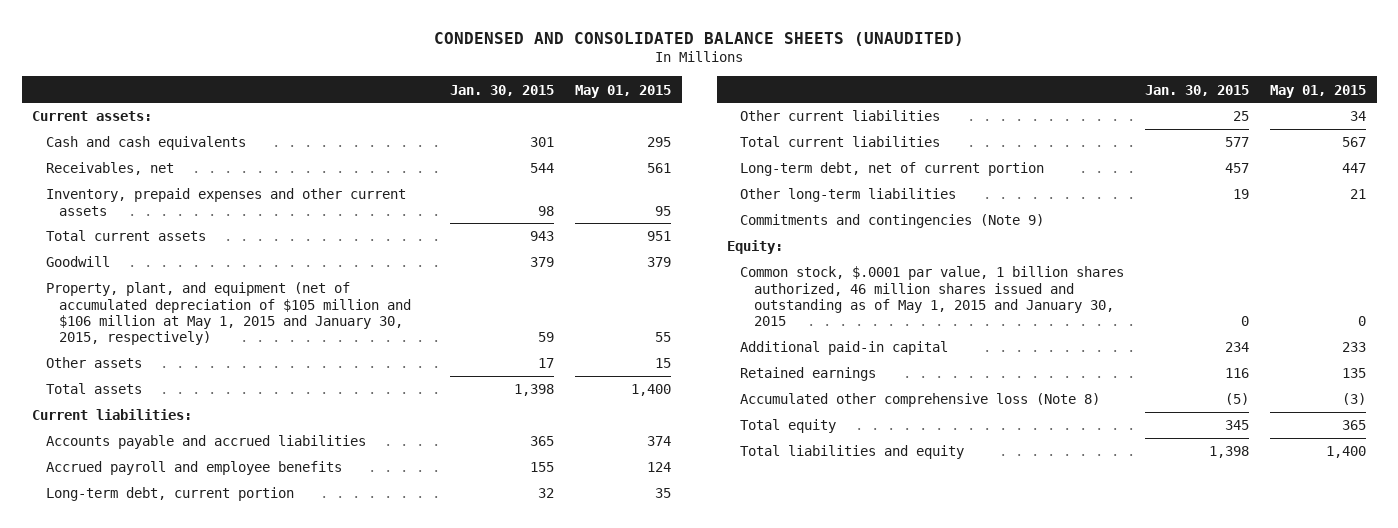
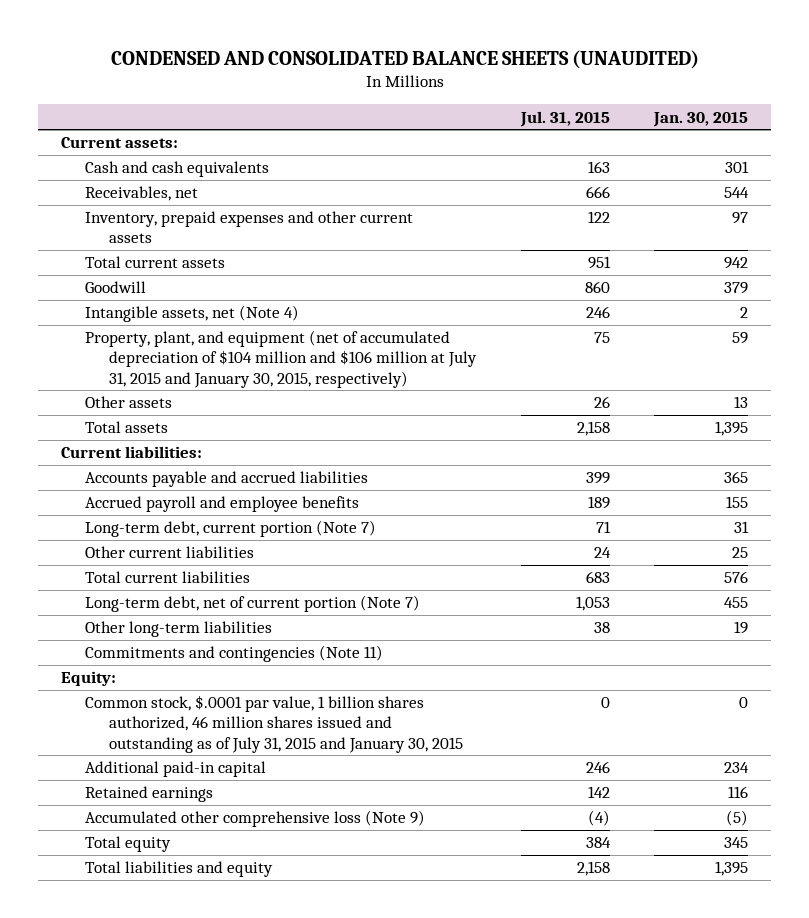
[575,84,672,98] May 01, 2015 -> none
none -> [519,110,610,127] Jul. 31, 2015
[538,205,555,216] 98 -> [732,212,749,225] 97
[530,231,555,242] 943 -> [724,257,749,270] 942
none -> [84,305,299,323] Intangible assets, net (Note 4)
[45,282,411,346] Property, plant, and equipment (net of accumulated depreciation of $105 million and $106 million at May 1, 2015 and January 30, 2015, respectively) -> [84,330,477,388] Property, plant, and equipment (net of accumulated depreciation of $104 million and $106 million at July 31, 2015 and January 30, 2015, respectively)
[538,358,555,369] 17 -> [734,396,749,409] 13
[514,384,555,397] 1,398 -> [715,421,749,437] 1,395
[45,487,294,502] Long-term debt, current portion -> [84,520,376,538] Long-term debt, current portion (Note 7)
[538,488,555,499] 32 -> [734,521,750,534] 31
[1225,137,1250,148] 577 -> [724,571,749,584] 576
[740,162,1045,177] Long-term debt, net of current portion -> [84,595,420,613] Long-term debt, net of current portion (Note 7)
[1225,163,1250,174] 457 -> [724,597,749,609] 455
[740,214,1045,229] Commitments and contingencies (Note 9) -> [84,645,383,663] Commitments and contingencies (Note 11)
[740,266,1125,327] Common stock, $.0001 par value, 1 billion shares authorized, 46 million shares issued and outstanding as of May 1, 2015 and January 30, 2015 -> [84,695,463,753] Common stock, $.0001 par value, 1 billion shares authorized, 46 million shares issued and outstanding as of July 31, 2015 and January 30, 2015
[740,393,1101,408] Accumulated other comprehensive loss (Note 8) -> [84,810,425,828] Accumulated other comprehensive loss (Note 9)
[1209,446,1250,459] 1,398 -> [715,861,749,877] 1,395

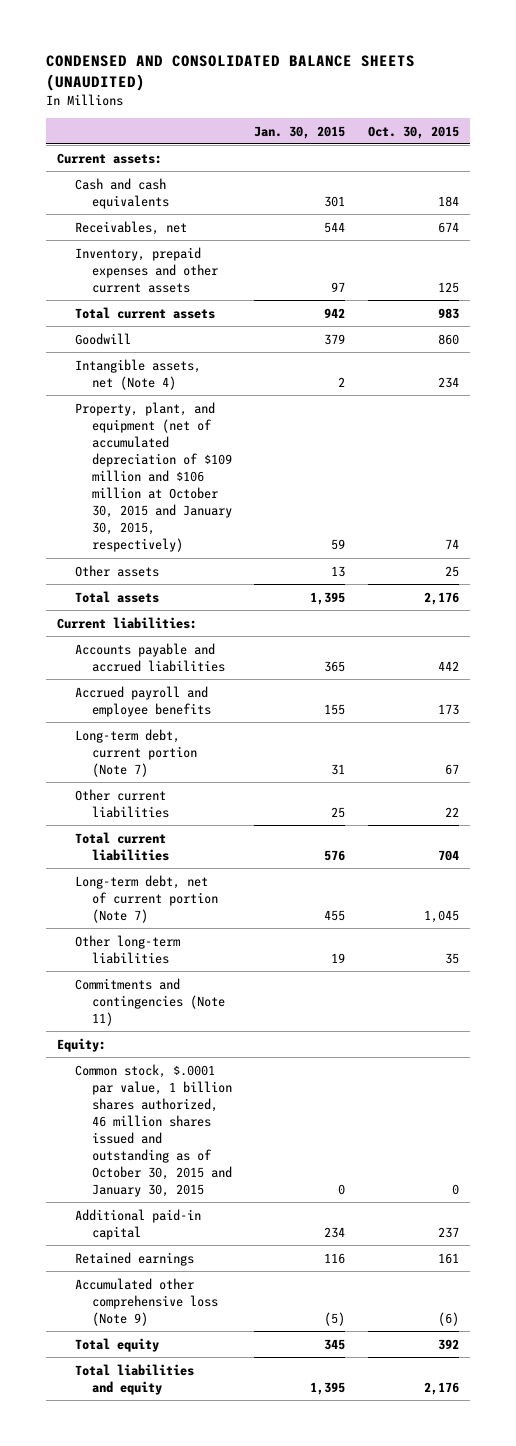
[519,110,610,127] Jul. 31, 2015 -> none
none -> [367,125,459,139] Oct. 30, 2015
[84,330,477,388] Property, plant, and equipment (net of accumulated depreciation of $104 million and $106 million at July 31, 2015 and January 30, 2015, respectively) -> [74,401,233,553] Property, plant, and equipment (net of accumulated depreciation of $109 million and $106 million at October 30, 2015 and January 30, 2015, respectively)
[84,695,463,753] Common stock, $.0001 par value, 1 billion shares authorized, 46 million shares issued and outstanding as of July 31, 2015 and January 30, 2015 -> [74,1063,233,1198] Common stock, $.0001 par value, 1 billion shares authorized, 46 million shares issued and outstanding as of October 30, 2015 and January 30, 2015

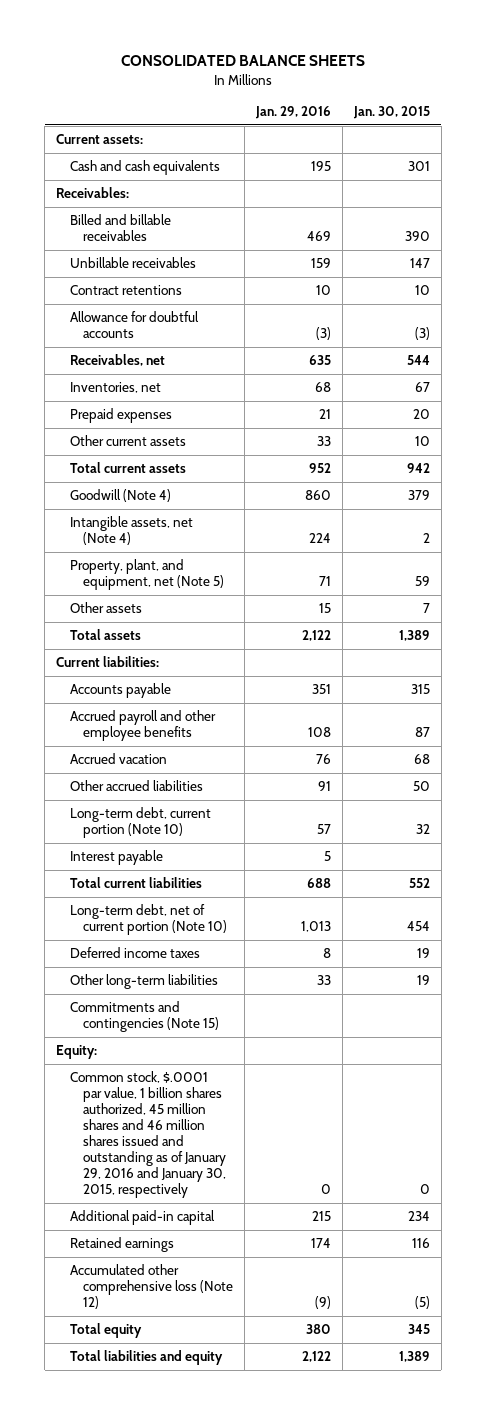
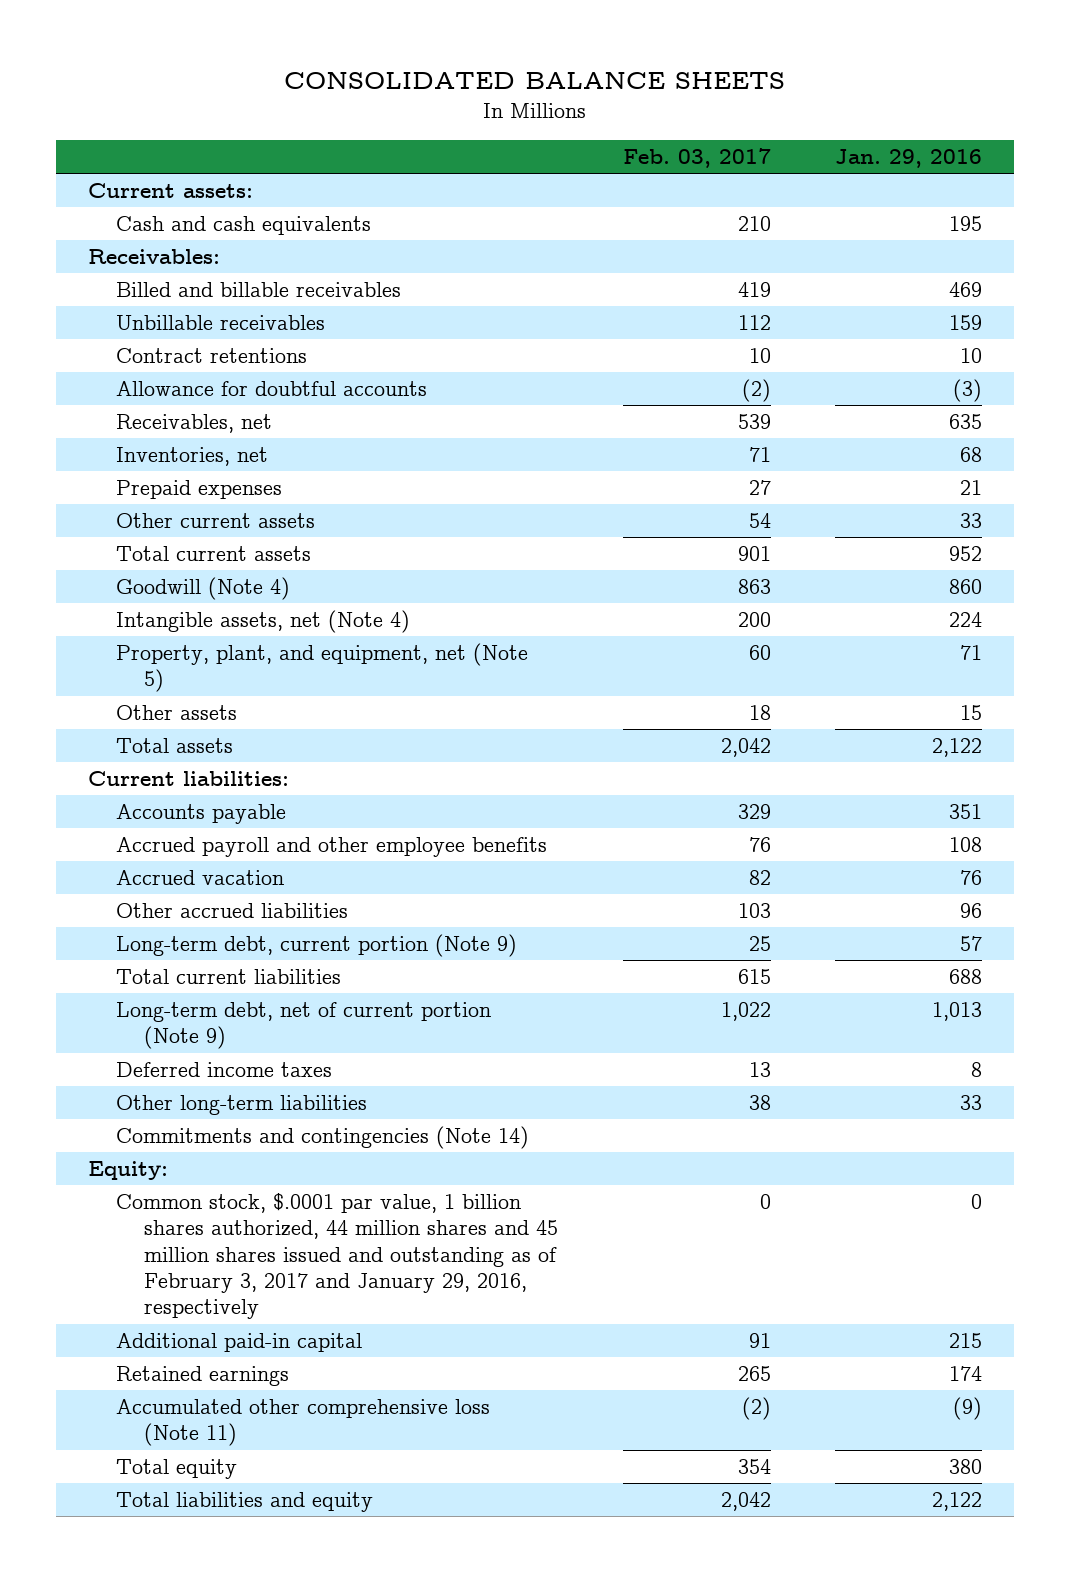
[352,106,430,120] Jan. 30, 2015 -> none
none -> [622,147,771,168] Feb. 03, 2017
[69,850,163,866] Interest payable -> none
[317,781,331,792] 91 -> [959,903,982,919] 96
[69,807,211,839] Long-term debt, current portion (Note 10) -> [116,934,518,958] Long-term debt, current portion (Note 9)
[69,904,227,936] Long-term debt, net of current portion (Note 10) -> [116,1002,492,1050] Long-term debt, net of current portion (Note 9)
[69,1001,219,1033] Commitments and contingencies (Note 15) -> [116,1126,530,1150] Commitments and contingencies (Note 14)
[69,1071,226,1199] Common stock, $.0001 par value, 1 billion shares authorized, 45 million shares and 46 million shares issued and outstanding as of January 29, 2016 and January 30, 2015, respectively -> [116,1193,559,1320] Common stock, $.0001 par value, 1 billion shares authorized, 44 million shares and 45 million shares issued and outstanding as of February 3, 2017 and January 29, 2016, respectively
[69,1264,233,1310] Accumulated other comprehensive loss (Note 12) -> [116,1399,491,1447] Accumulated other comprehensive loss (Note 11)

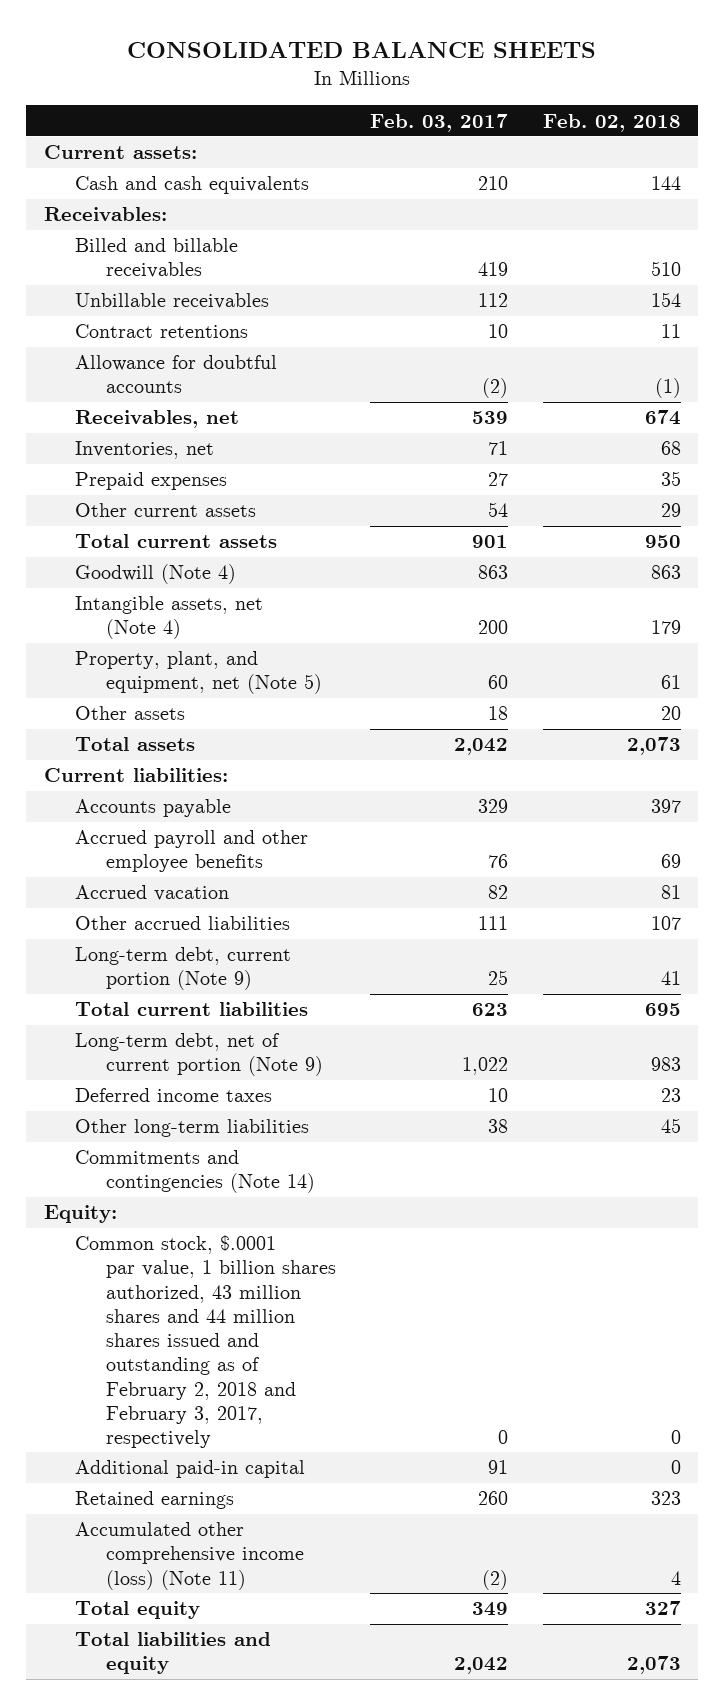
[834,148,982,168] Jan. 29, 2016 -> none
none -> [542,113,681,132] Feb. 02, 2018
[737,903,771,919] 103 -> [478,916,509,931] 111
[737,969,771,985] 615 -> [472,1003,509,1017] 623
[748,1062,771,1078] 13 -> [488,1088,509,1103] 10
[116,1193,559,1320] Common stock, $.0001 par value, 1 billion shares authorized, 44 million shares and 45 million shares issued and outstanding as of February 3, 2017 and January 29, 2016, respectively -> [74,1235,336,1449] Common stock, $.0001 par value, 1 billion shares authorized, 43 million shares and 44 million shares issued and outstanding as of February 2, 2018 and February 3, 2017, respectively
[737,1366,771,1382] 265 -> [478,1491,509,1506] 260
[116,1399,491,1447] Accumulated other comprehensive loss (Note 11) -> [74,1522,304,1590] Accumulated other comprehensive income (loss) (Note 11)
[737,1459,771,1475] 354 -> [472,1602,509,1617] 349

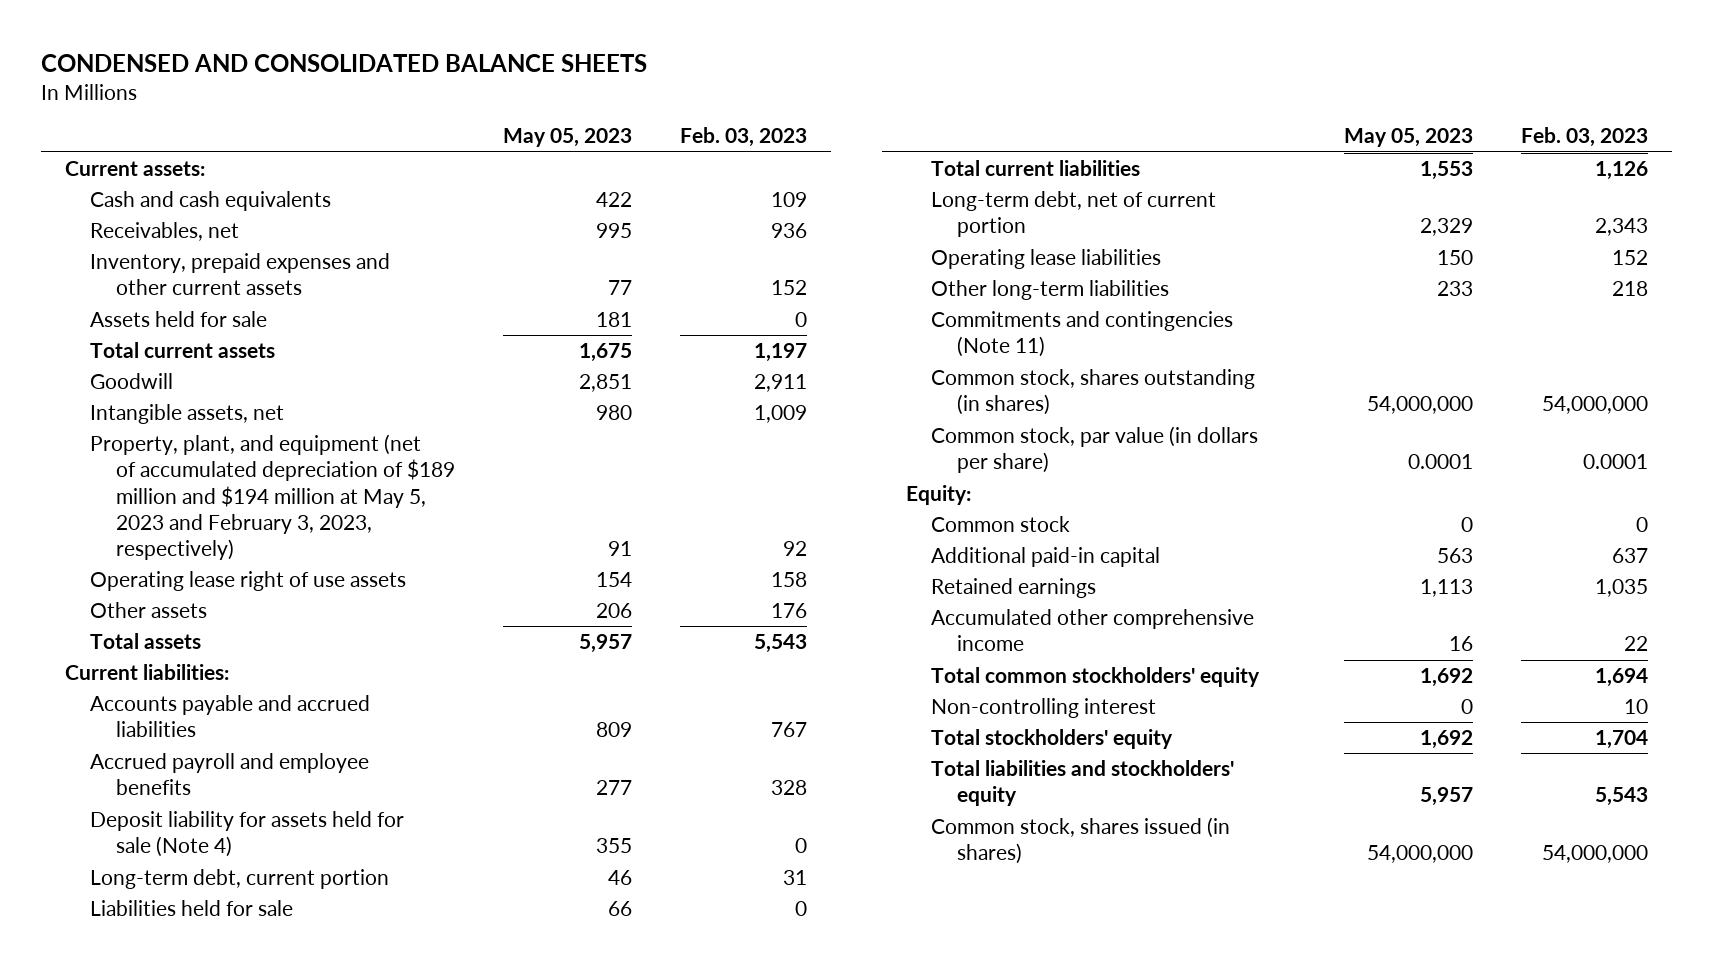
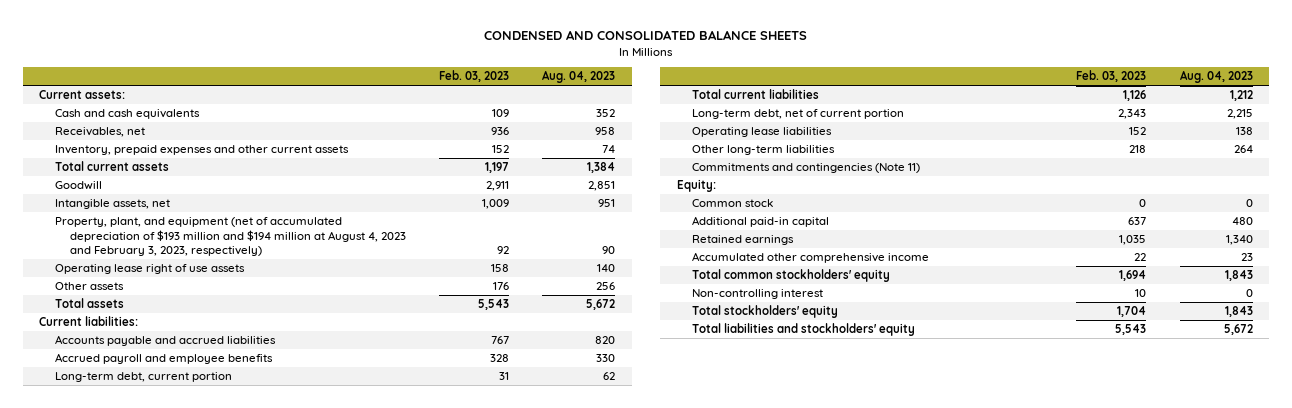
[502,128,632,148] May 05, 2023 -> none
none -> [542,70,616,84] Aug. 04, 2023
[90,311,268,328] Assets held for sale -> none
[90,434,455,561] Property, plant, and equipment (net of accumulated depreciation of $189 million and $194 million at May 5, 2023 and February 3, 2023, respectively) -> [54,217,406,257] Property, plant, and equipment (net of accumulated depreciation of $193 million and $194 million at August 4, 2023 and February 3, 2023, respectively)
[90,811,405,858] Deposit liability for assets held for sale (Note 4) -> none
[90,900,294,917] Liabilities held for sale -> none
[931,369,1256,416] Common stock, shares outstanding (in shares) -> none
[931,426,1259,474] Common stock, par value (in dollars per share) -> none
[931,817,1231,865] Common stock, shares issued (in shares) -> none

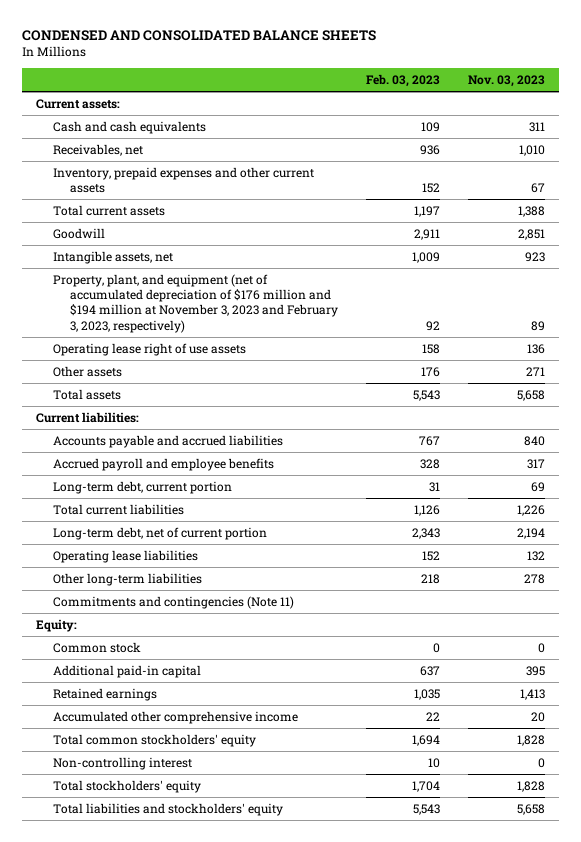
[542,70,616,84] Aug. 04, 2023 -> none
none -> [467,75,545,88] Nov. 03, 2023
[54,217,406,257] Property, plant, and equipment (net of accumulated depreciation of $193 million and $194 million at August 4, 2023 and February 3, 2023, respectively) -> [53,273,339,333] Property, plant, and equipment (net of accumulated depreciation of $176 million and $194 million at November 3, 2023 and February 3, 2023, respectively)

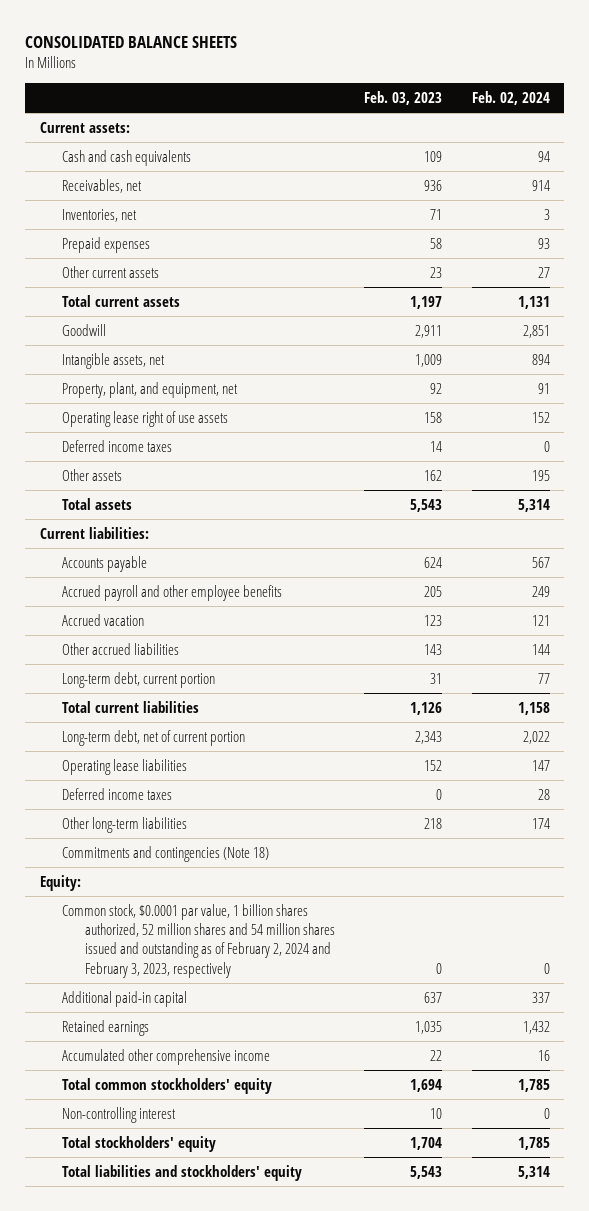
[21,30,376,42] CONDENSED AND CONSOLIDATED BALANCE SHEETS -> [25,36,238,49] CONSOLIDATED BALANCE SHEETS
[467,75,545,88] Nov. 03, 2023 -> none
none -> [471,91,550,106] Feb. 02, 2024
[53,166,315,194] Inventory, prepaid expenses and other current assets -> none
none -> [62,208,138,222] Inventories, net
none -> [62,236,151,253] Prepaid expenses
none -> [62,265,160,278] Other current assets
[53,273,339,333] Property, plant, and equipment (net of accumulated depreciation of $176 million and $194 million at November 3, 2023 and February 3, 2023, respectively) -> [62,381,239,398] Property, plant, and equipment, net
none -> [62,439,173,452] Deferred income taxes
[421,366,441,377] 176 -> [424,469,443,481] 162
[53,434,284,448] Accounts payable and accrued liabilities -> none
none -> [62,555,148,572] Accounts payable
[53,457,275,471] Accrued payroll and employee benefits -> [62,584,283,601] Accrued payroll and other employee benefits
[420,458,441,469] 328 -> [424,585,443,597] 205
none -> [62,613,145,626] Accrued vacation
none -> [62,642,180,655] Other accrued liabilities
none -> [62,787,173,800] Deferred income taxes
[53,595,295,609] Commitments and contingencies (Note 11) -> [62,845,270,862] Commitments and contingencies (Note 18)
[53,641,142,653] Common stock -> [62,903,335,978] Common stock, $0.0001 par value, 1 billion shares authorized, 52 million shares and 54 million shares issued and outstanding as of February 2, 2024 and February 3, 2023, respectively

